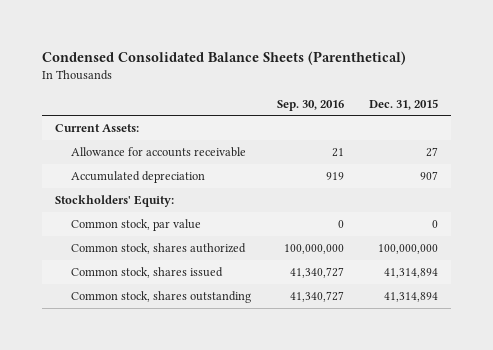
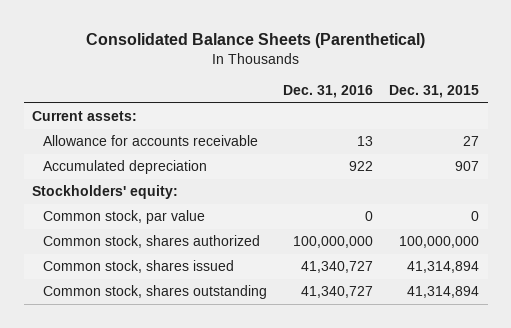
[41,50,406,65] Condensed Consolidated Balance Sheets (Parenthetical) -> [85,33,425,49] Consolidated Balance Sheets (Parenthetical)
[276,99,344,111] Sep. 30, 2016 -> none
none -> [283,85,374,99] Dec. 31, 2016
[54,124,139,133] Current Assets: -> [31,111,137,122] Current assets:
[54,195,174,208] Stockholders' Equity: -> [31,185,178,200] Stockholders' equity:

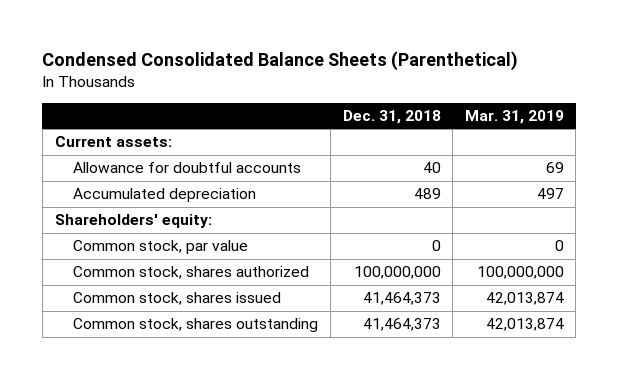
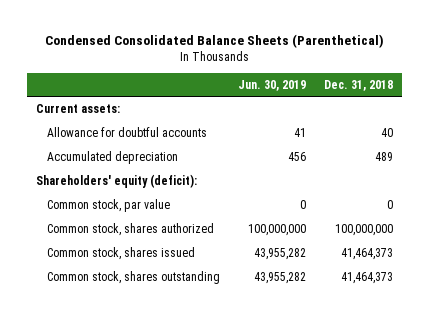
[464,110,564,125] Mar. 31, 2019 -> none
none -> [238,79,307,91] Jun. 30, 2019
[54,214,212,229] Shareholders' equity: -> [35,174,197,189] Shareholders' equity (deficit):

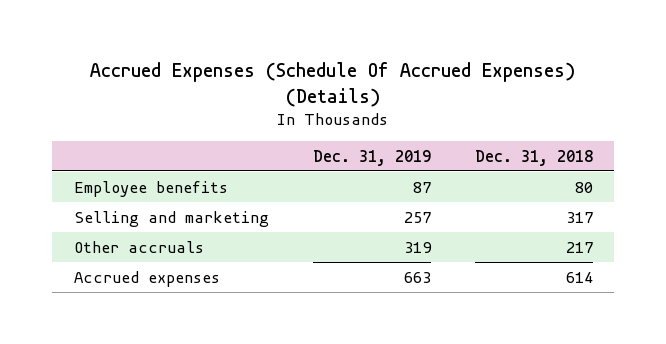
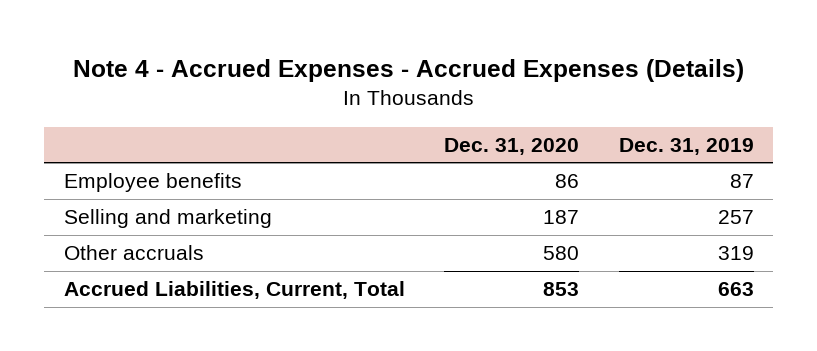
[90,62,576,107] Accrued Expenses (Schedule Of Accrued Expenses) (Details) -> [72,58,744,82] Note 4 - Accrued Expenses - Accrued Expenses (Details)
[474,149,593,166] Dec. 31, 2018 -> none
none -> [444,137,580,155] Dec. 31, 2020
[73,270,220,287] Accrued expenses -> [63,281,405,300] Accrued Liabilities, Current, Total

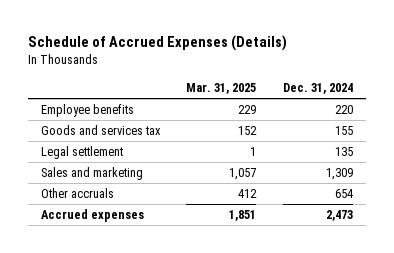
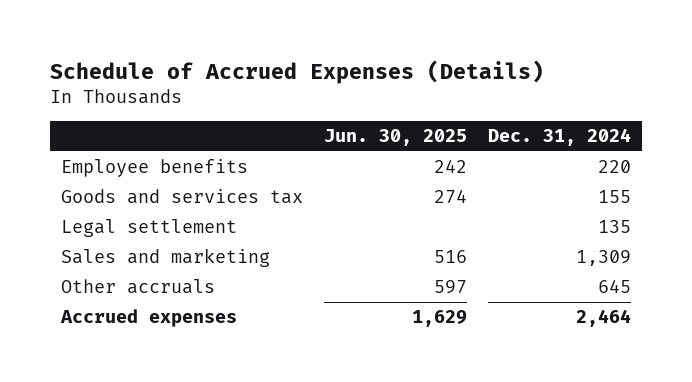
[186,82,257,94] Mar. 31, 2025 -> none
none -> [324,129,468,147] Jun. 30, 2025
[334,189,353,199] 654 -> [598,280,632,294] 645
[325,210,353,222] 2,473 -> [576,309,632,328] 2,464

